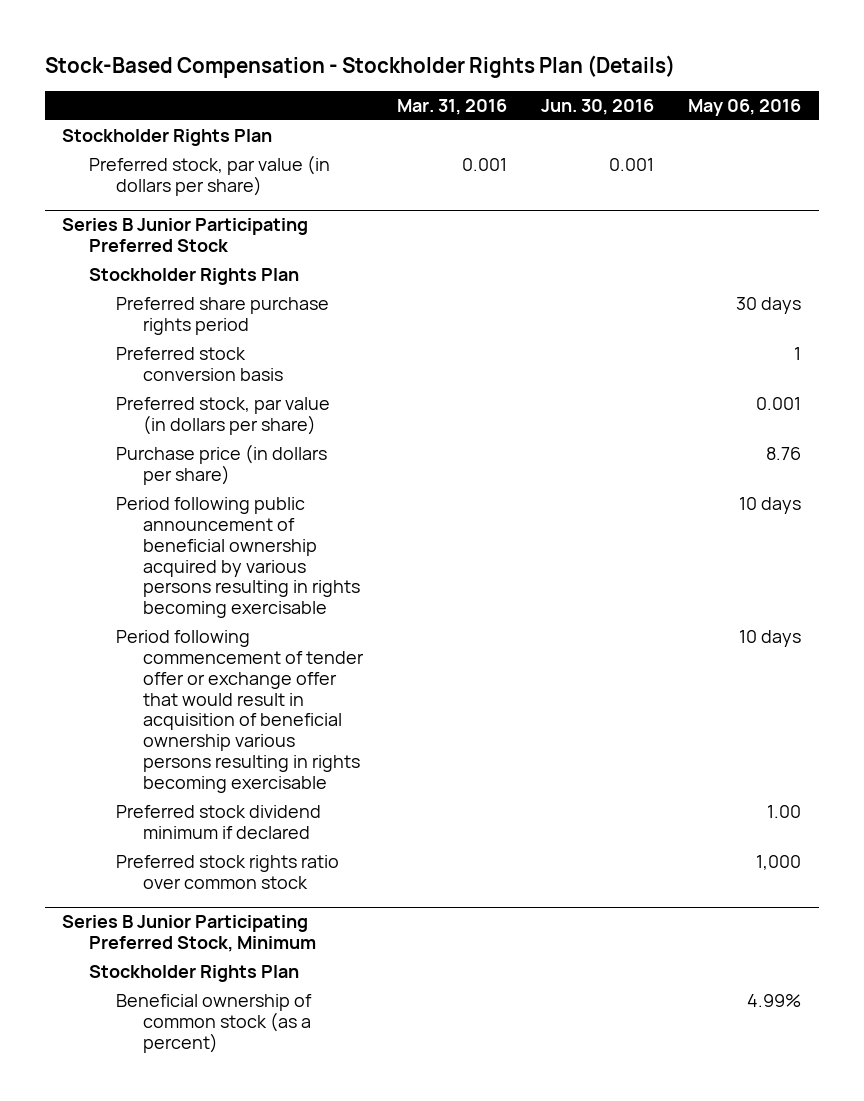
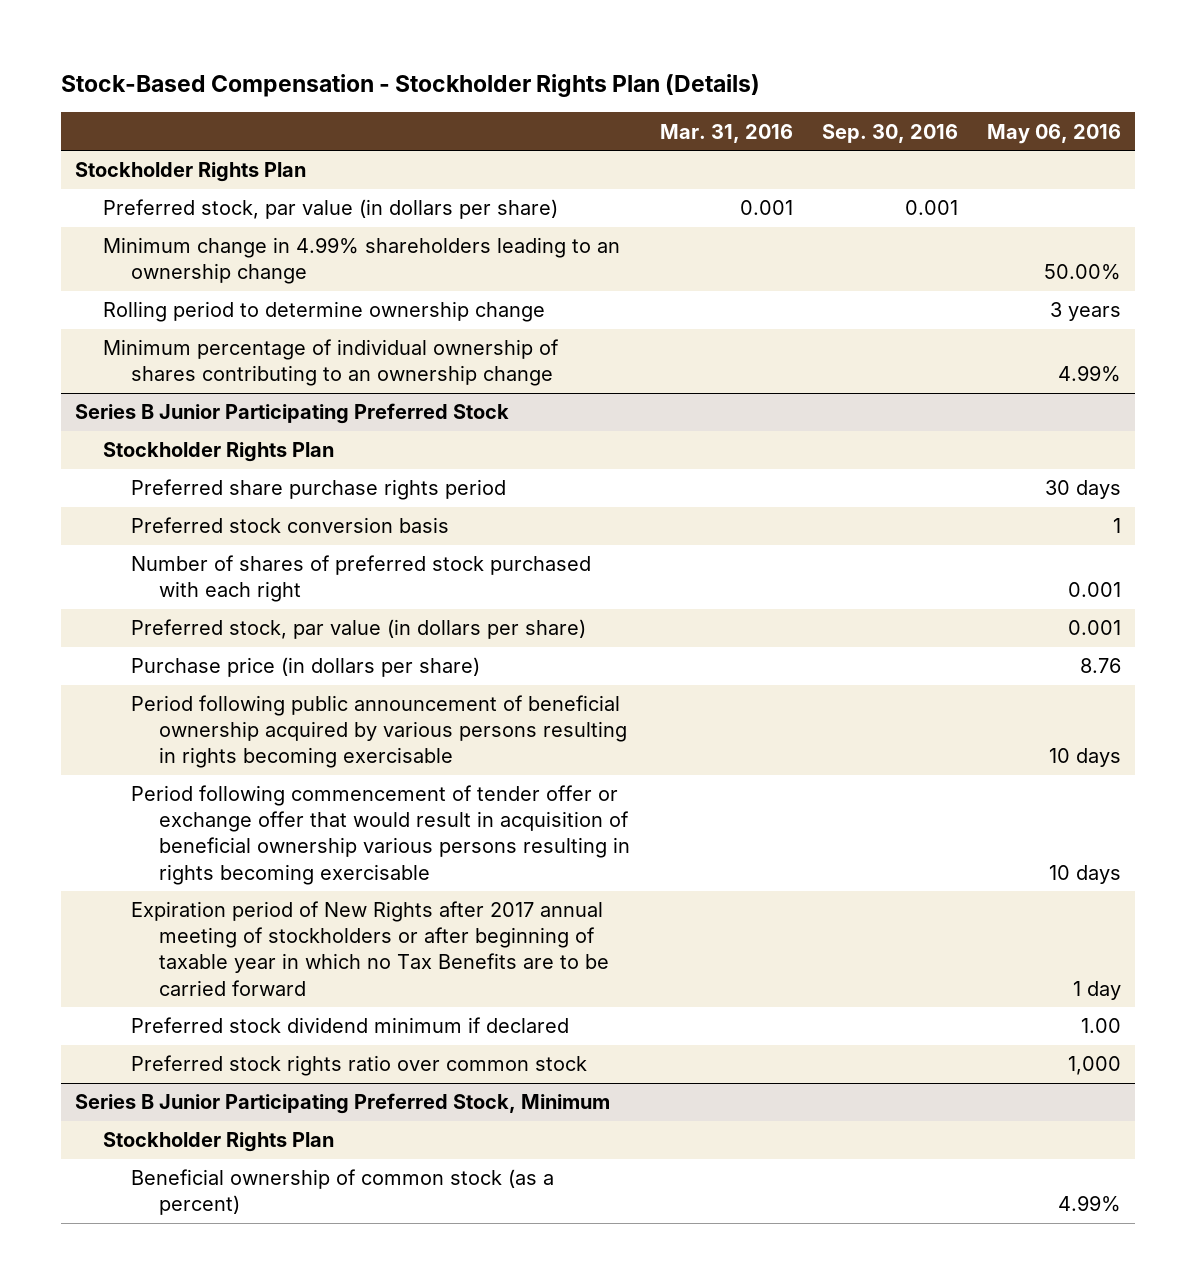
[541,98,655,115] Jun. 30, 2016 -> none
none -> [821,123,958,143] Sep. 30, 2016
none -> [103,237,621,285] Minimum change in 4.99% shareholders leading to an ownership change
none -> [103,301,546,323] Rolling period to determine ownership change
none -> [103,339,560,387] Minimum percentage of individual ownership of shares contributing to an ownership change
none -> [131,555,592,603] Number of shares of preferred stock purchased with each right
none -> [131,901,610,996] Expiration period of New Rights after 2017 annual meeting of stockholders or after beginning of taxable year in which no Tax Benefits are to be carried forward

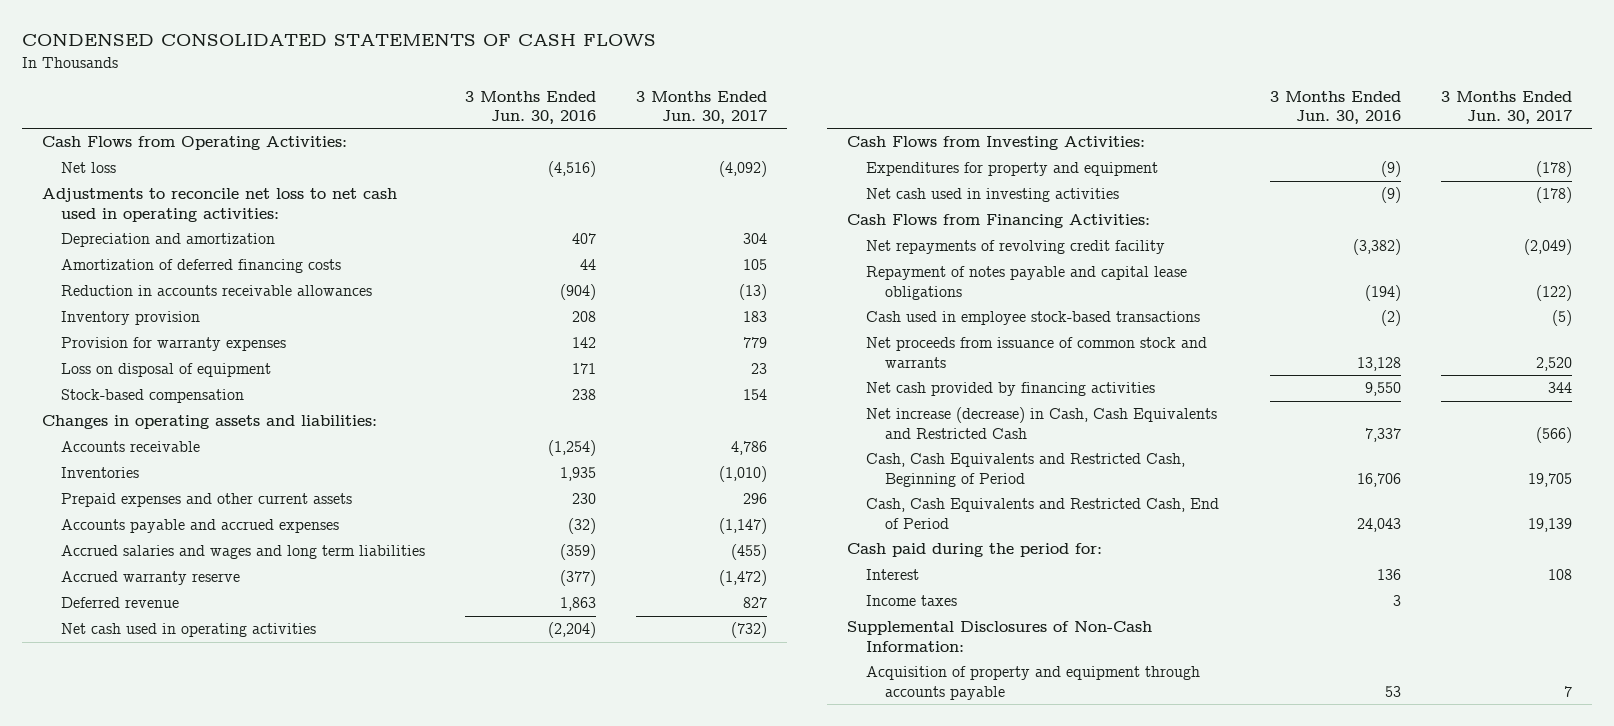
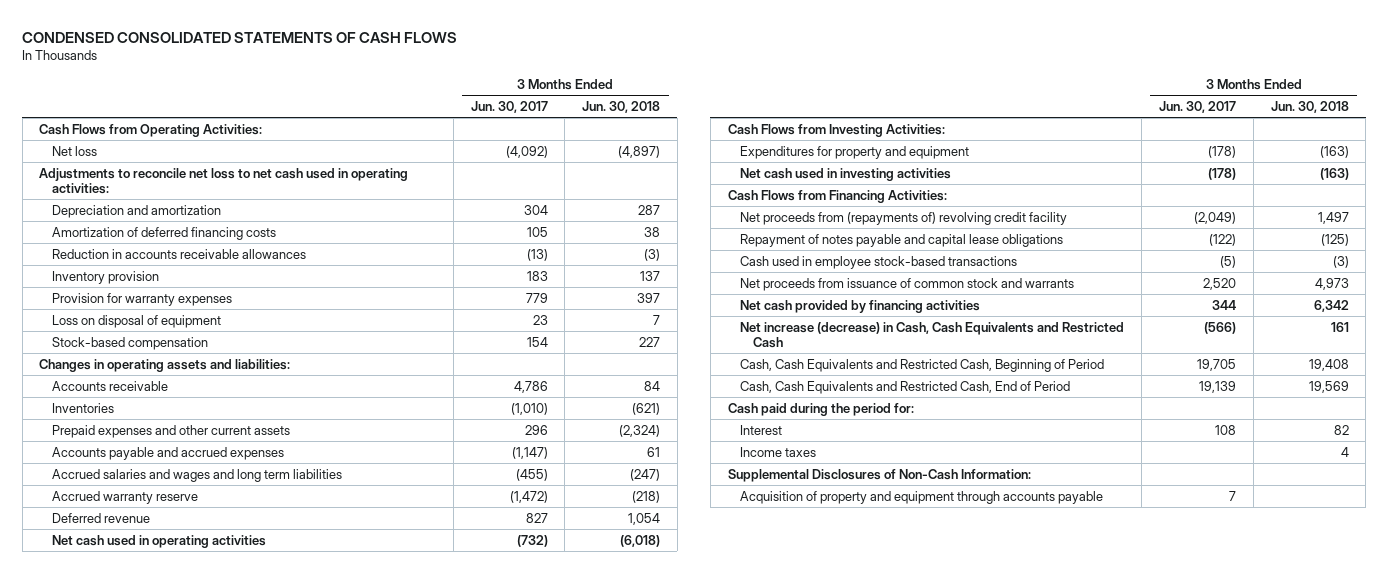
[465,90,597,124] 3 Months Ended Jun. 30, 2016 -> none
none -> [582,101,661,114] Jun. 30, 2018
[866,240,1166,255] Net repayments of revolving credit facility -> [740,211,1068,225] Net proceeds from (repayments of) revolving credit facility

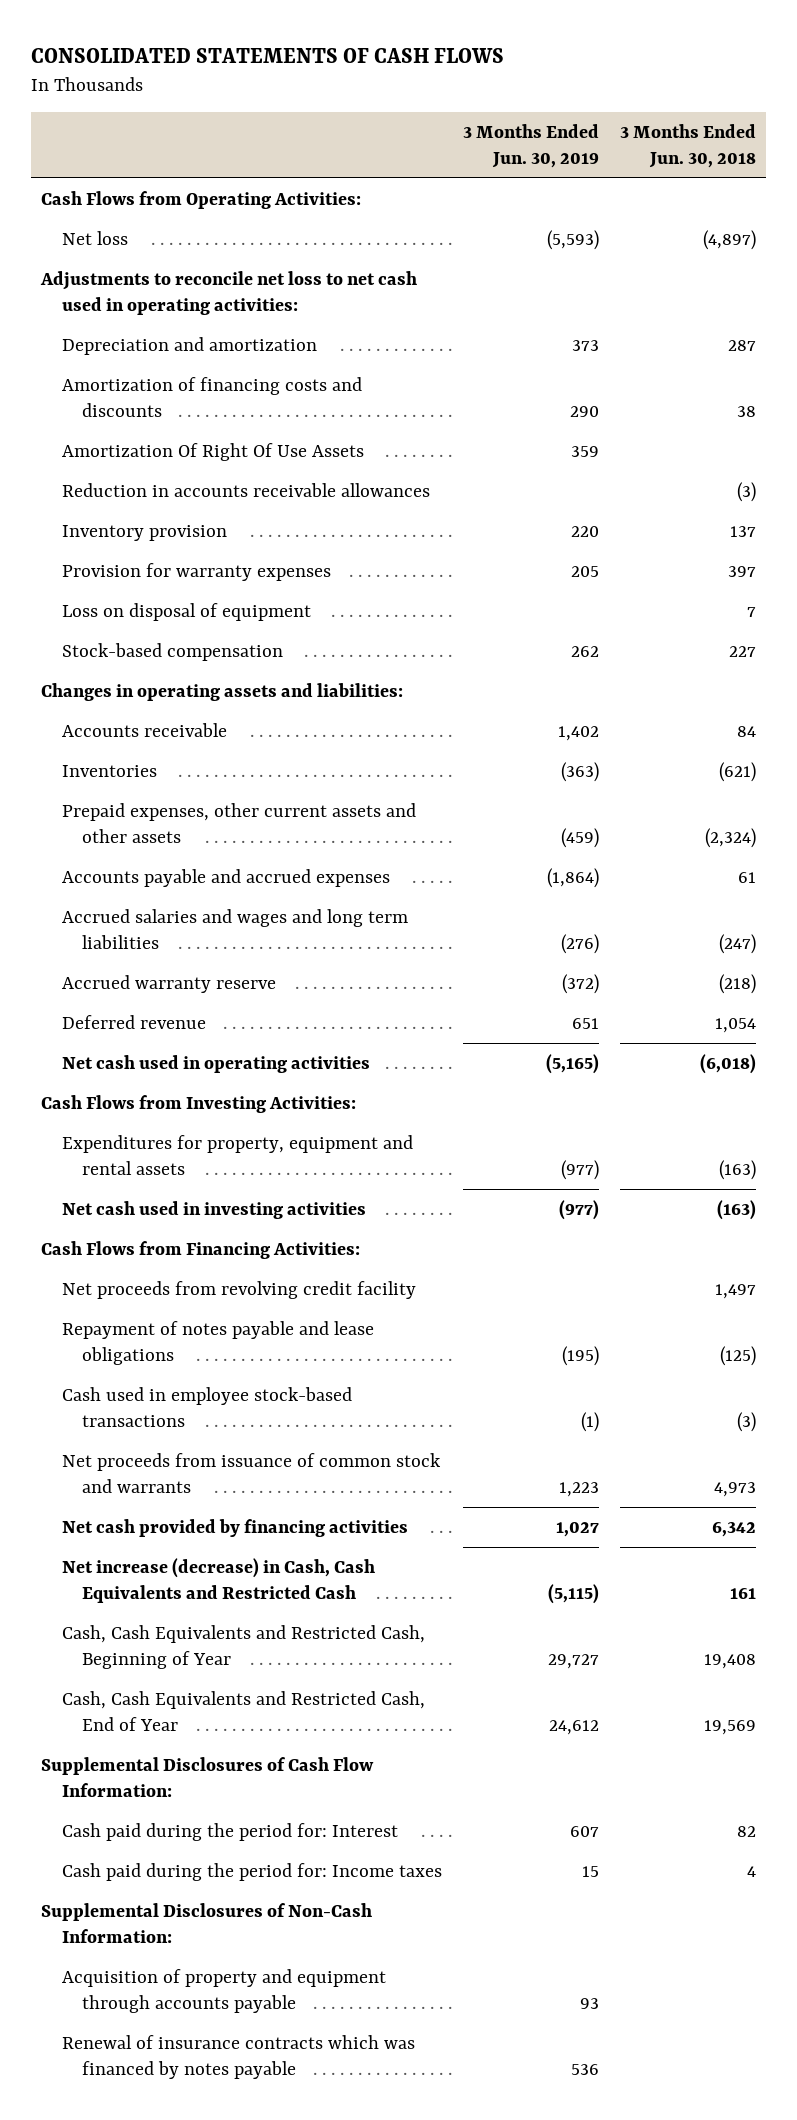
[22,31,458,43] CONDENSED CONSOLIDATED STATEMENTS OF CASH FLOWS -> [30,48,504,64] CONSOLIDATED STATEMENTS OF CASH FLOWS
[470,101,548,114] Jun. 30, 2017 -> none
none -> [462,123,599,169] 3 Months Ended Jun. 30, 2019
[51,226,276,240] Amortization of deferred financing costs -> [61,376,362,417] Amortization of financing costs and discounts
none -> [61,442,364,461] Amortization Of Right Of Use Assets
[51,424,290,438] Prepaid expenses and other current assets -> [61,802,416,843] Prepaid expenses, other current assets and other assets
[740,145,970,159] Expenditures for property and equipment -> [61,1134,413,1175] Expenditures for property, equipment and rental assets
[740,211,1068,225] Net proceeds from (repayments of) revolving credit facility -> [61,1280,416,1299] Net proceeds from revolving credit facility
[740,233,1064,247] Repayment of notes payable and capital lease obligations -> [61,1320,374,1365] Repayment of notes payable and lease obligations
[727,402,914,416] Cash paid during the period for: -> none
[740,358,1105,372] Cash, Cash Equivalents and Restricted Cash, Beginning of Period -> [61,1624,425,1669] Cash, Cash Equivalents and Restricted Cash, Beginning of Year
[740,380,1071,394] Cash, Cash Equivalents and Restricted Cash, End of Period -> [61,1690,425,1731] Cash, Cash Equivalents and Restricted Cash, End of Year
none -> [41,1756,375,1797] Supplemental Disclosures of Cash Flow Information:
[740,424,783,435] Interest -> [61,1822,398,1841] Cash paid during the period for: Interest
[740,446,817,457] Income taxes -> [61,1862,442,1881] Cash paid during the period for: Income taxes
none -> [61,2034,415,2079] Renewal of insurance contracts which was financed by notes payable

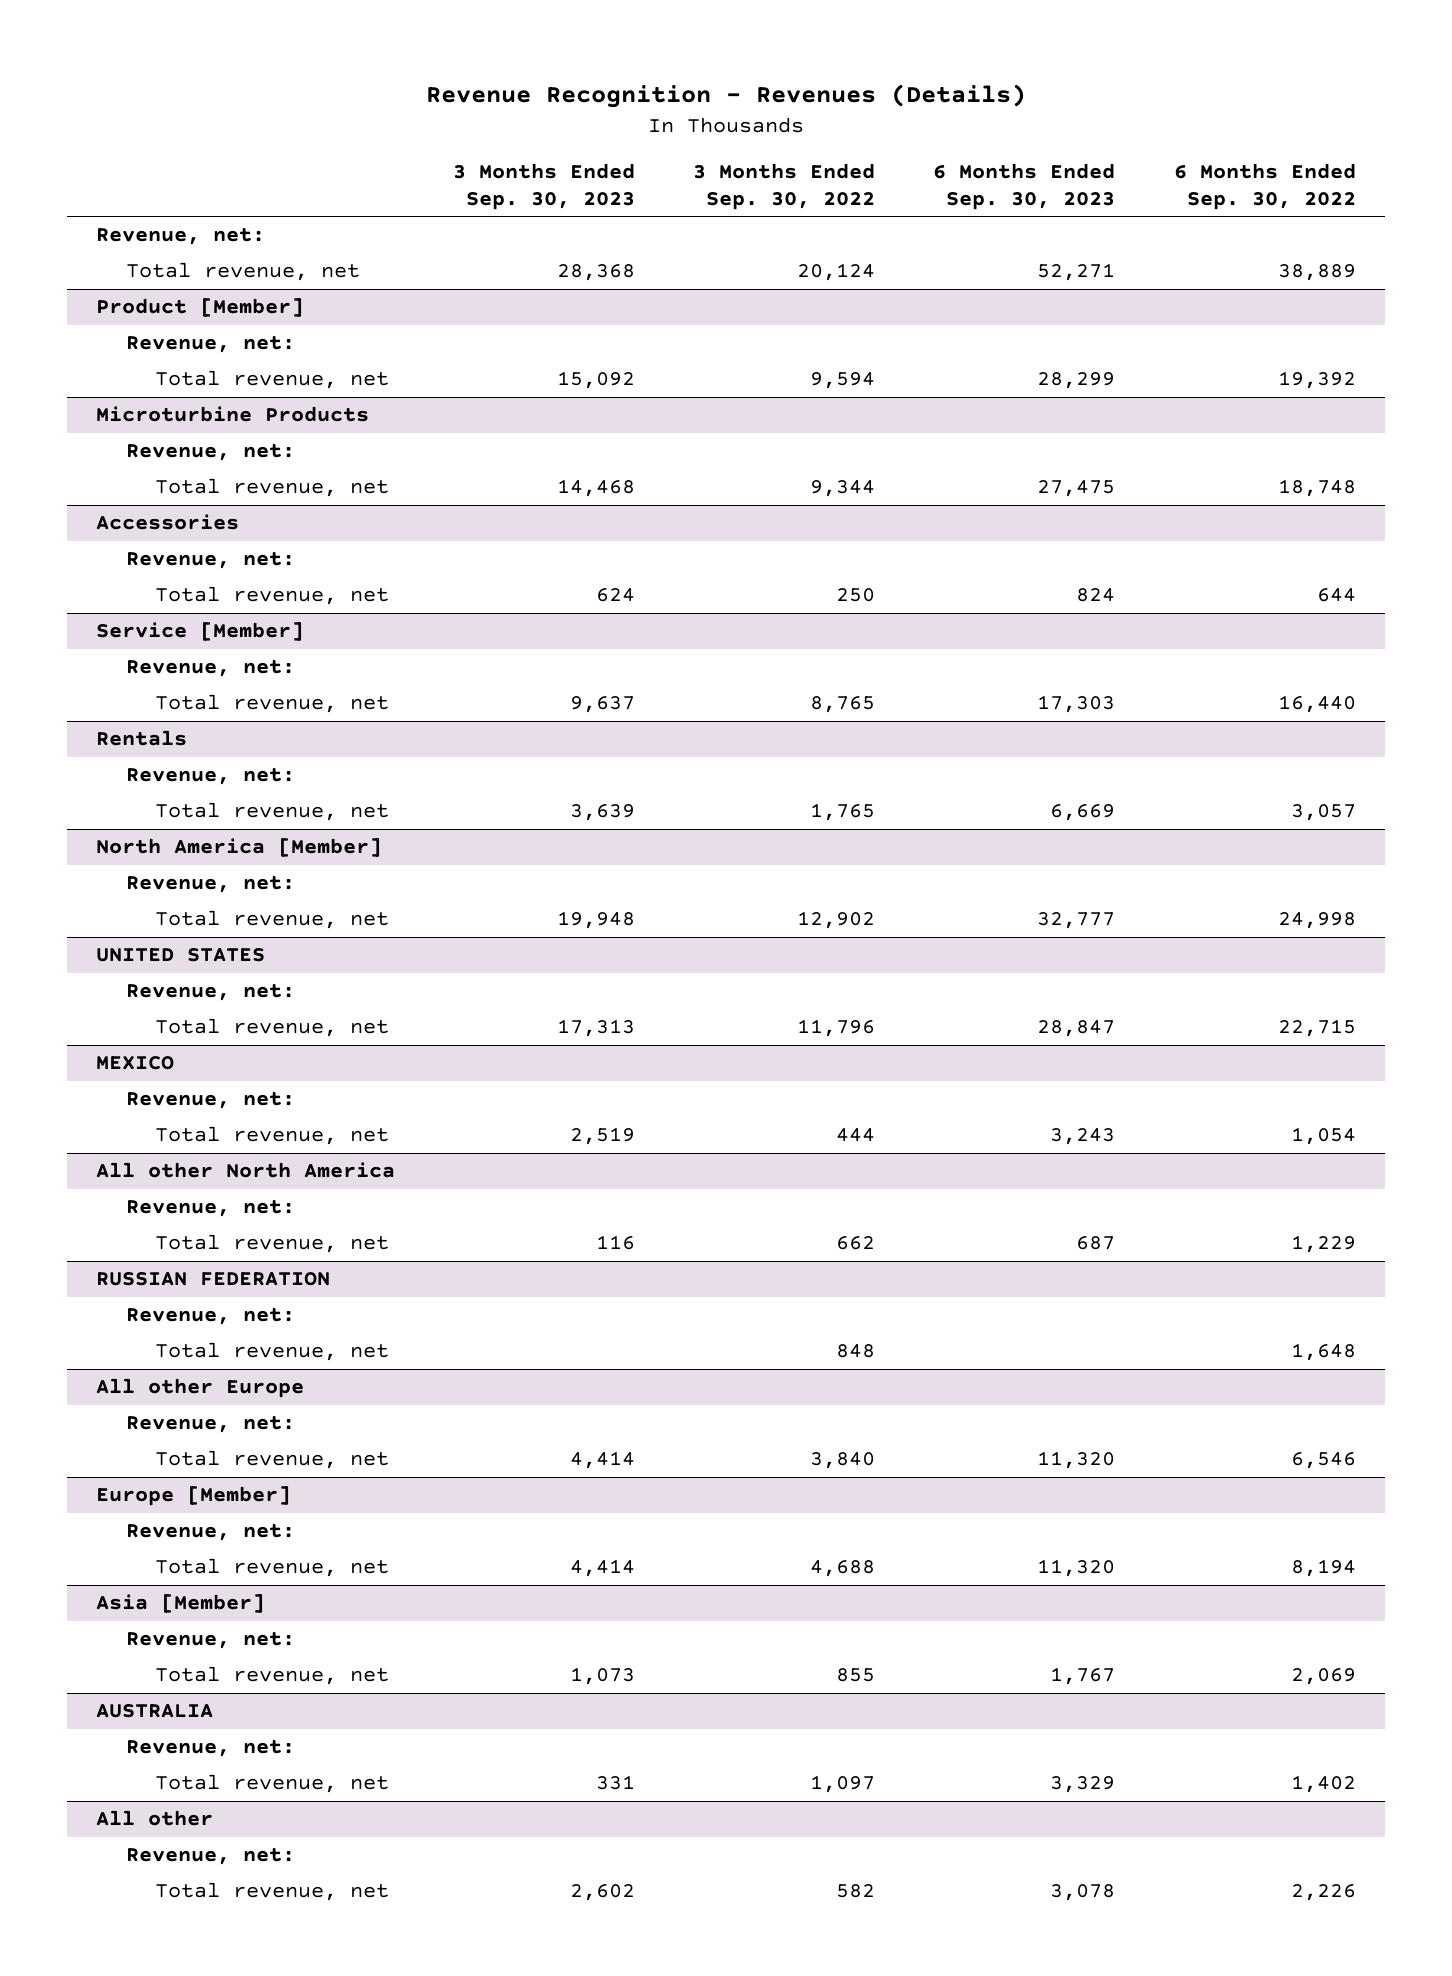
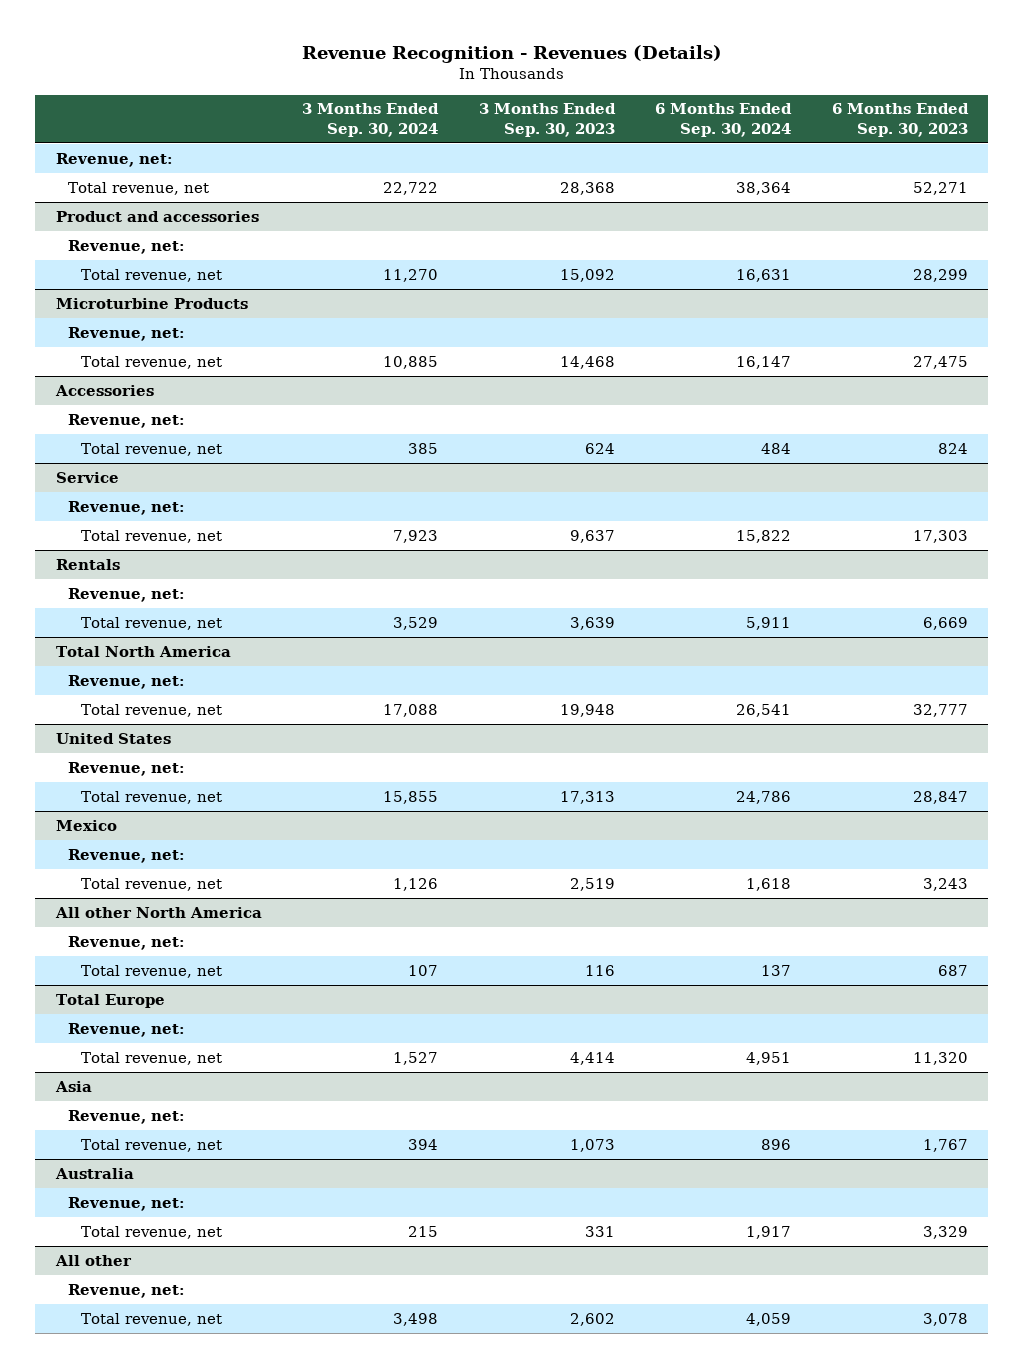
[693,163,876,210] 3 Months Ended Sep. 30, 2022 -> none
[1173,163,1356,210] 6 Months Ended Sep. 30, 2022 -> none
none -> [302,103,440,137] 3 Months Ended Sep. 30, 2024
none -> [655,103,793,137] 6 Months Ended Sep. 30, 2024
[96,298,305,318] Product [Member] -> [55,210,259,222] Product and accessories
[96,622,305,642] Service [Member] -> [55,471,119,483] Service
[96,838,383,858] North America [Member] -> [55,645,231,657] Total North America
[96,948,266,963] UNITED STATES -> [55,732,171,744] United States
[96,1056,175,1071] MEXICO -> [55,819,117,831] Mexico
[96,1272,331,1287] RUSSIAN FEDERATION -> none
[125,1308,295,1326] Revenue, net: -> none
[155,1342,390,1362] Total revenue, net -> none
[96,1378,305,1399] All other Europe -> none
[125,1416,295,1434] Revenue, net: -> none
[155,1450,390,1470] Total revenue, net -> none
[96,1486,292,1507] Europe [Member] -> [55,993,165,1008] Total Europe
[96,1594,266,1614] Asia [Member] -> [54,1080,92,1092] Asia
[96,1704,214,1719] AUSTRALIA -> [54,1167,134,1179] Australia

